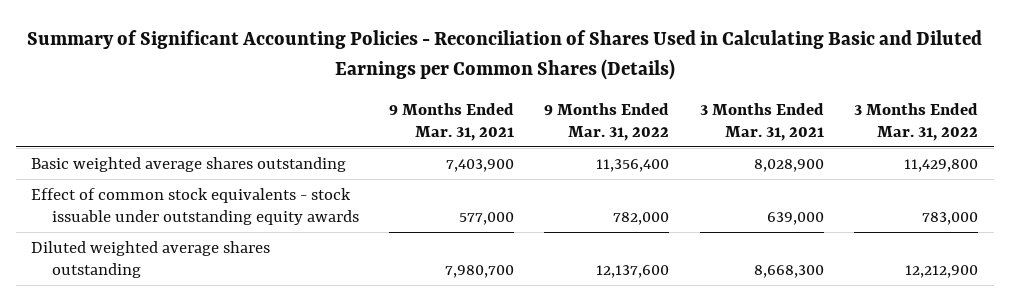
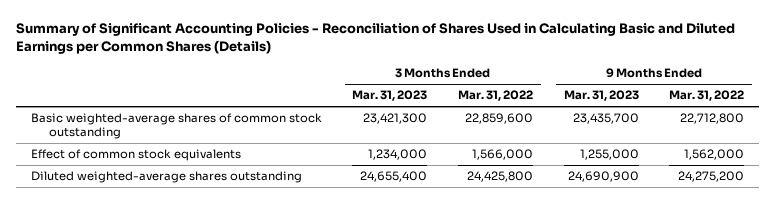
[389,102,515,141] 9 Months Ended Mar. 31, 2021 -> none
[699,102,824,141] 3 Months Ended Mar. 31, 2021 -> none
none -> [352,90,428,102] Mar. 31, 2023
none -> [563,90,639,102] Mar. 31, 2023
[31,156,347,172] Basic weighted average shares outstanding -> [30,113,322,139] Basic weighted-average shares of common stock outstanding
[596,158,670,172] 11,356,400 -> [680,113,745,125] 22,712,800
[904,158,979,172] 11,429,800 -> [464,113,533,125] 22,859,600
[31,187,359,225] Effect of common stock equivalents - stock issuable under outstanding equity awards -> [30,149,241,162] Effect of common stock equivalents
[613,211,670,225] 782,000 -> [684,149,745,161] 1,562,000
[922,211,979,225] 783,000 -> [471,149,533,161] 1,566,000
[31,240,271,278] Diluted weighted average shares outstanding -> [30,171,302,184] Diluted weighted-average shares outstanding
[596,264,670,278] 12,137,600 -> [678,171,745,183] 24,275,200
[905,264,979,278] 12,212,900 -> [466,171,533,183] 24,425,800

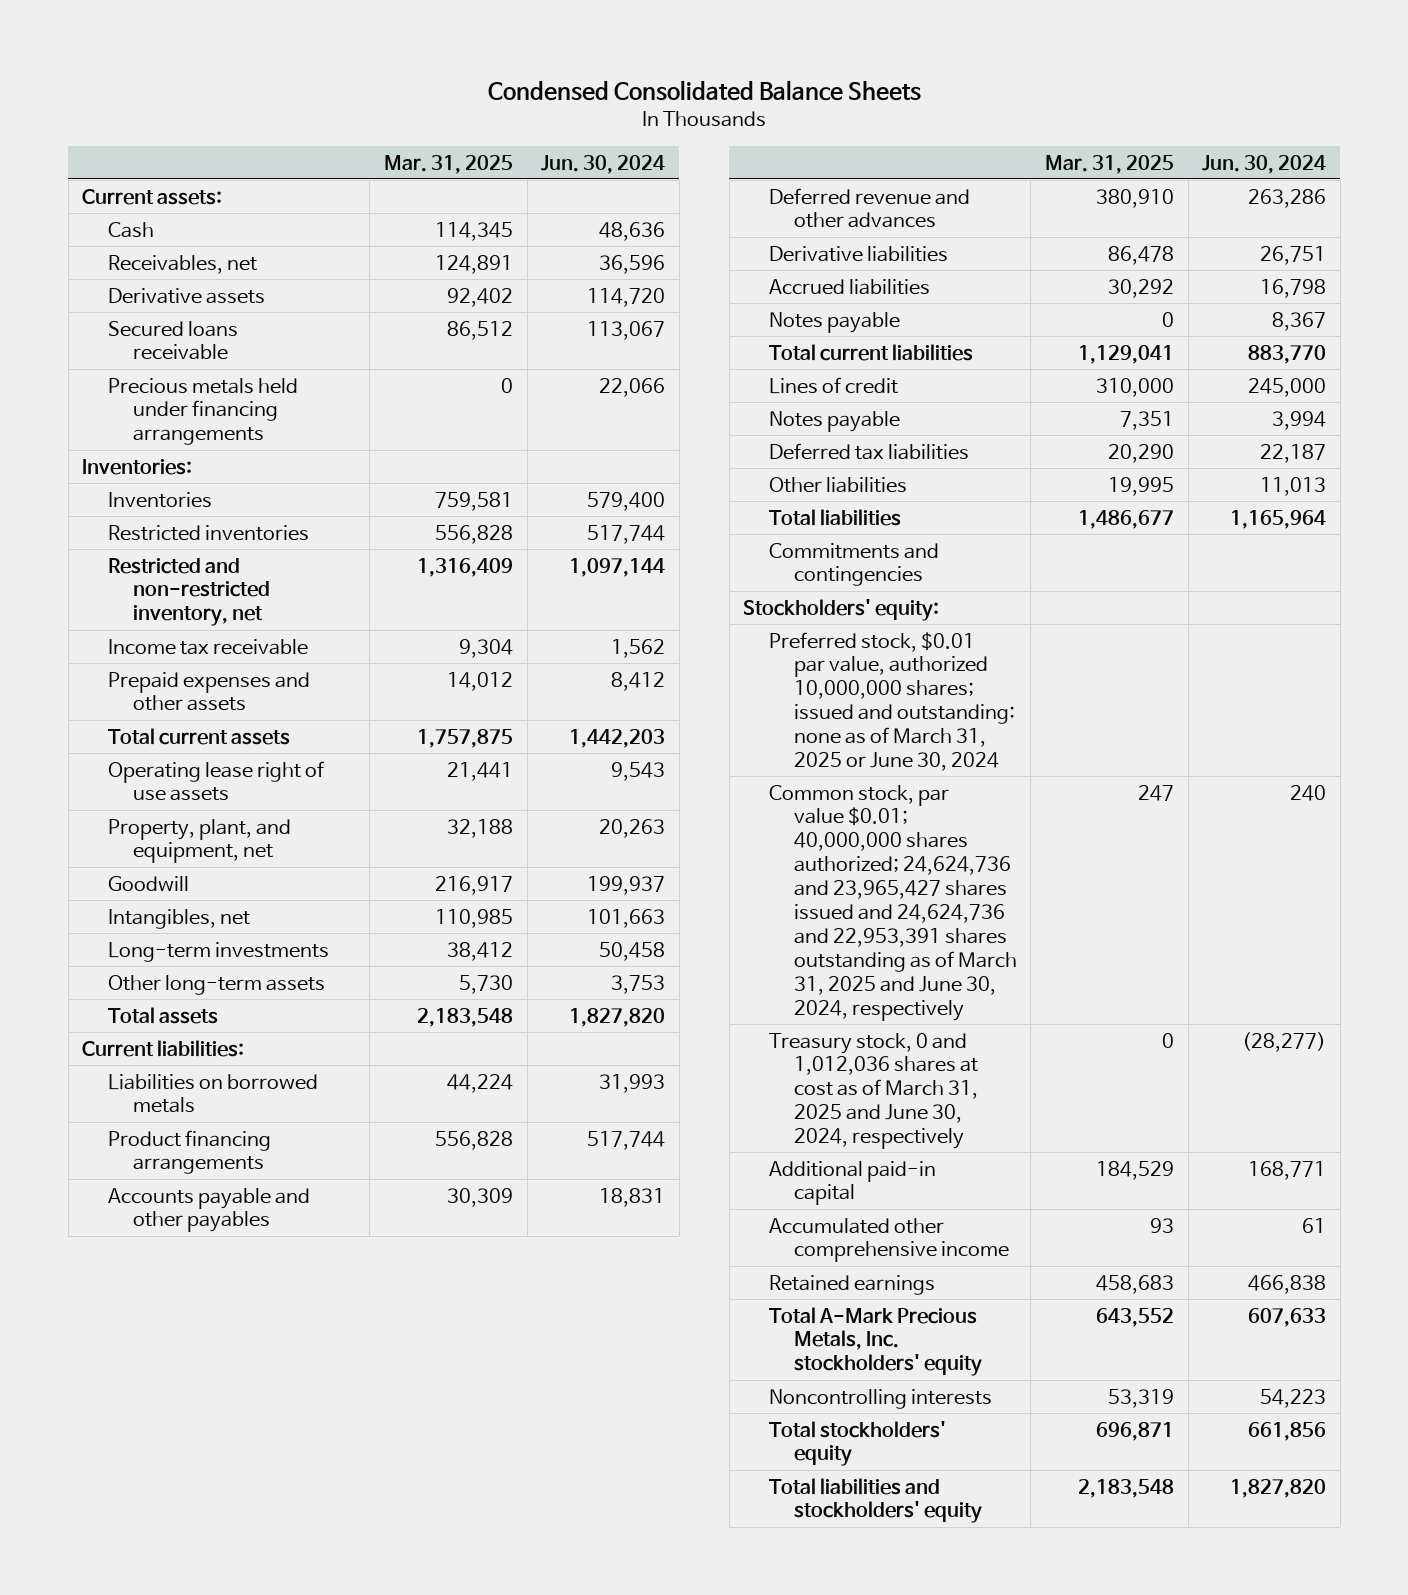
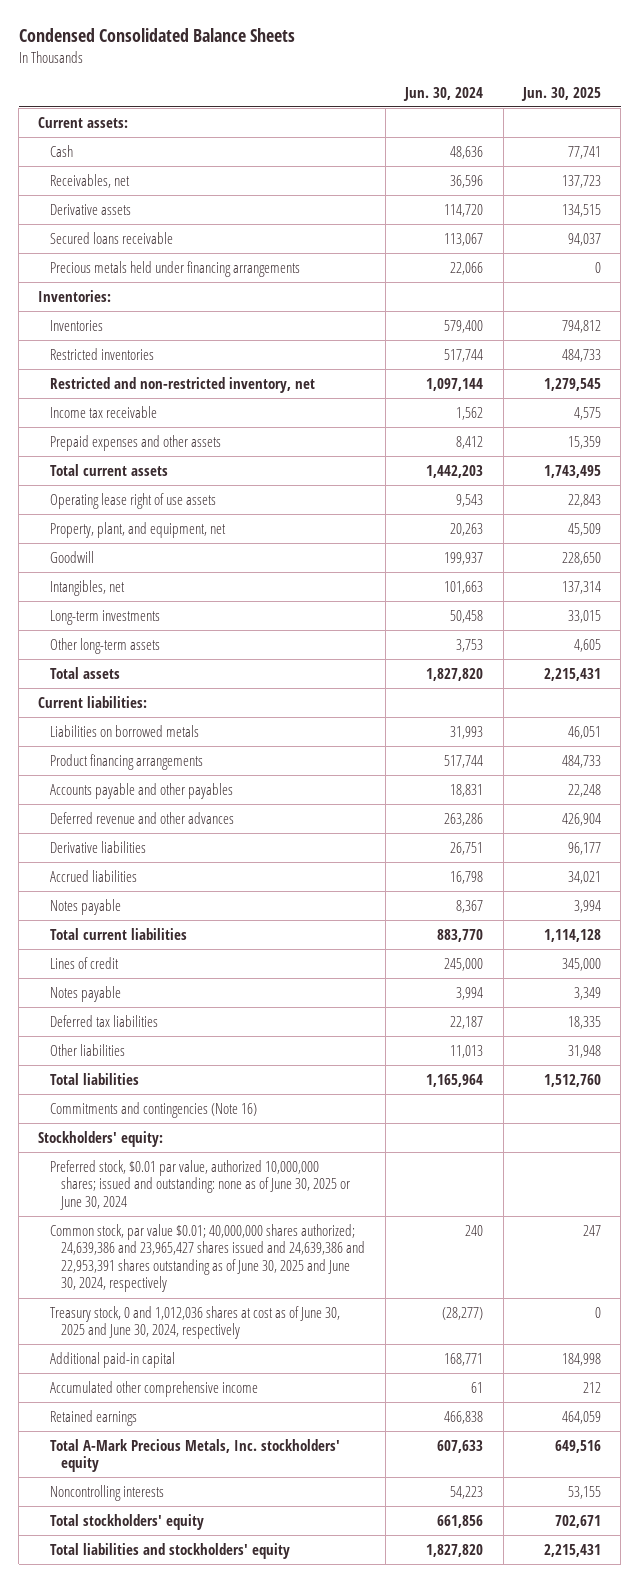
[384,154,514,174] Mar. 31, 2025 -> none
none -> [521,86,602,101] Jun. 30, 2025
[768,542,939,587] Commitments and contingencies -> [49,1101,257,1118] Commitments and contingencies (Note 16)
[768,631,1015,772] Preferred stock, $0.01 par value, authorized 10,000,000 shares; issued and outstanding: none as of March 31, 2025 or June 30, 2024 -> [49,1159,351,1210] Preferred stock, $0.01 par value, authorized 10,000,000 shares; issued and outstanding: none as of June 30, 2025 or June 30, 2024
[768,784,1017,1021] Common stock, par value $0.01; 40,000,000 shares authorized; 24,624,736 and 23,965,427 shares issued and 24,624,736 and 22,953,391 shares outstanding as of March 31, 2025 and June 30, 2024, respectively -> [49,1223,366,1293] Common stock, par value $0.01; 40,000,000 shares authorized; 24,639,386 and 23,965,427 shares issued and 24,639,386 and 22,953,391 shares outstanding as of June 30, 2025 and June 30, 2024, respectively
[768,1032,978,1150] Treasury stock, 0 and 1,012,036 shares at cost as of March 31, 2025 and June 30, 2024, respectively -> [49,1305,340,1340] Treasury stock, 0 and 1,012,036 shares at cost as of June 30, 2025 and June 30, 2024, respectively

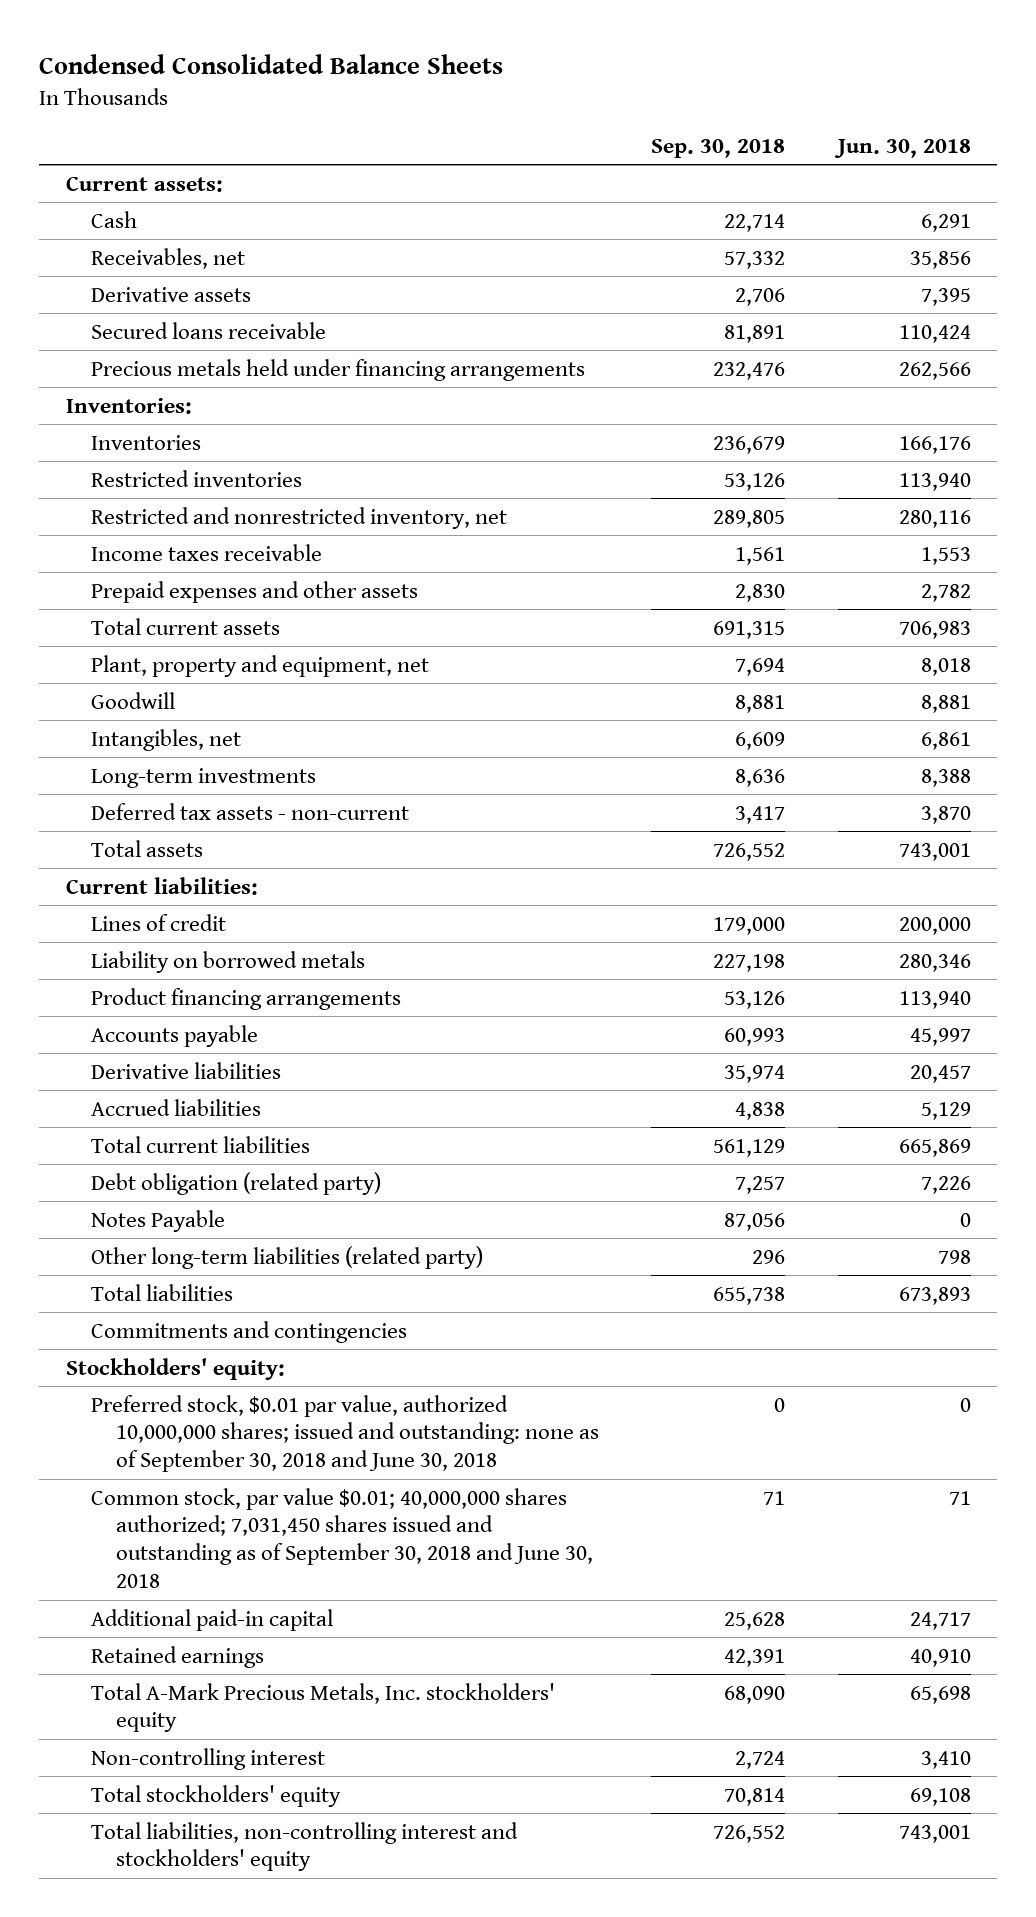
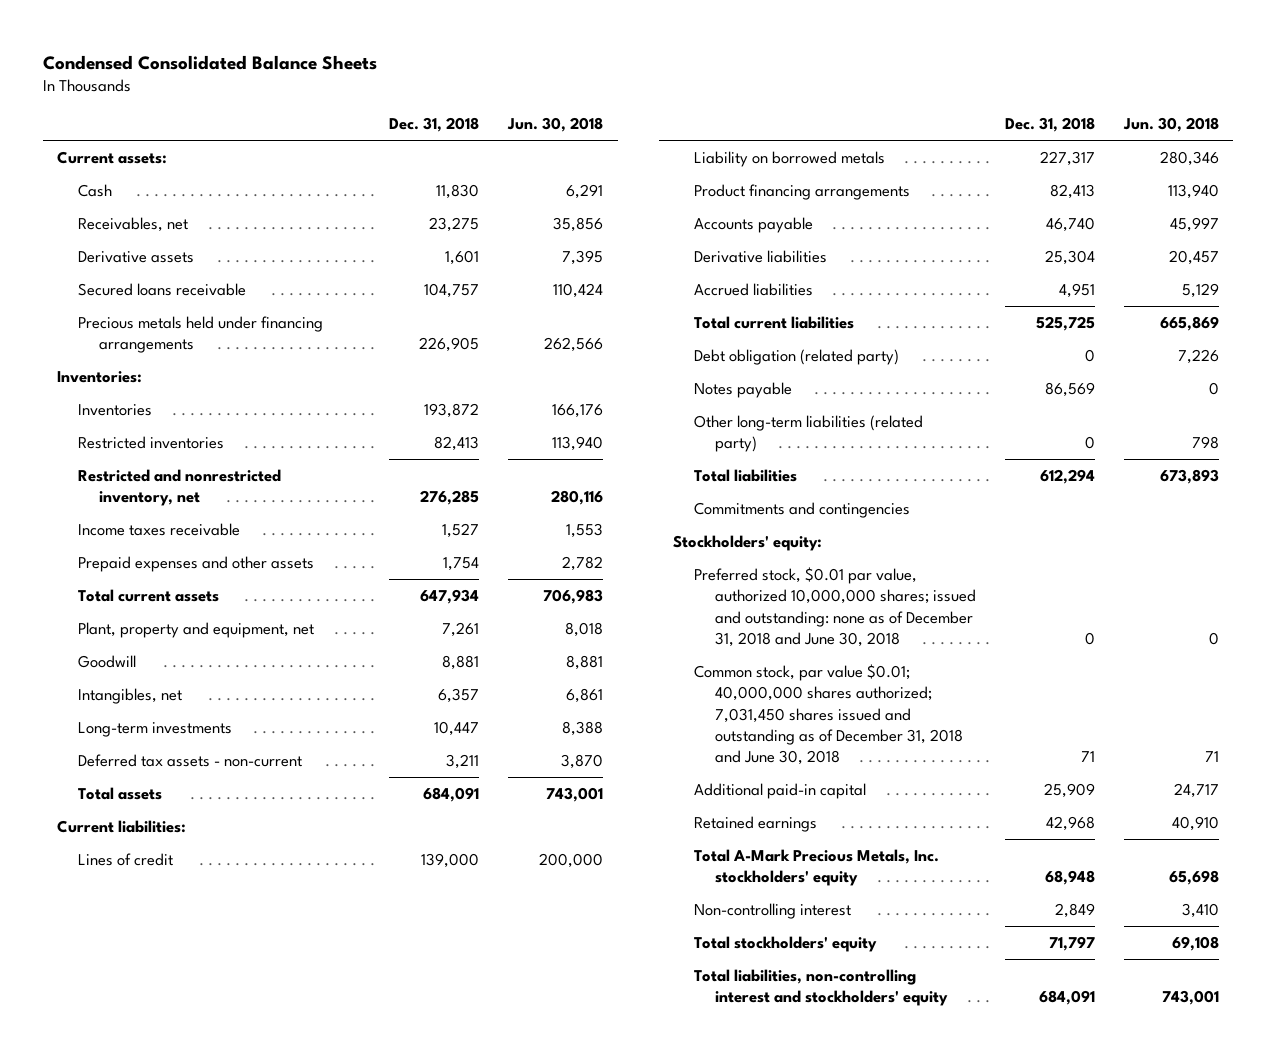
[651,138,786,158] Sep. 30, 2018 -> none
none -> [389,117,480,133] Dec. 31, 2018
[90,1209,225,1232] Notes Payable -> [694,381,793,398] Notes payable
[90,1394,599,1473] Preferred stock, $0.01 par value, authorized 10,000,000 shares; issued and outstanding: none as of September 30, 2018 and June 30, 2018 -> [694,566,976,648] Preferred stock, $0.01 par value, authorized 10,000,000 shares; issued and outstanding: none as of December 31, 2018 and June 30, 2018
[90,1487,593,1589] Common stock, par value $0.01; 40,000,000 shares authorized; 7,031,450 shares issued and outstanding as of September 30, 2018 and June 30, 2018 -> [694,663,963,766] Common stock, par value $0.01; 40,000,000 shares authorized; 7,031,450 shares issued and outstanding as of December 31, 2018 and June 30, 2018

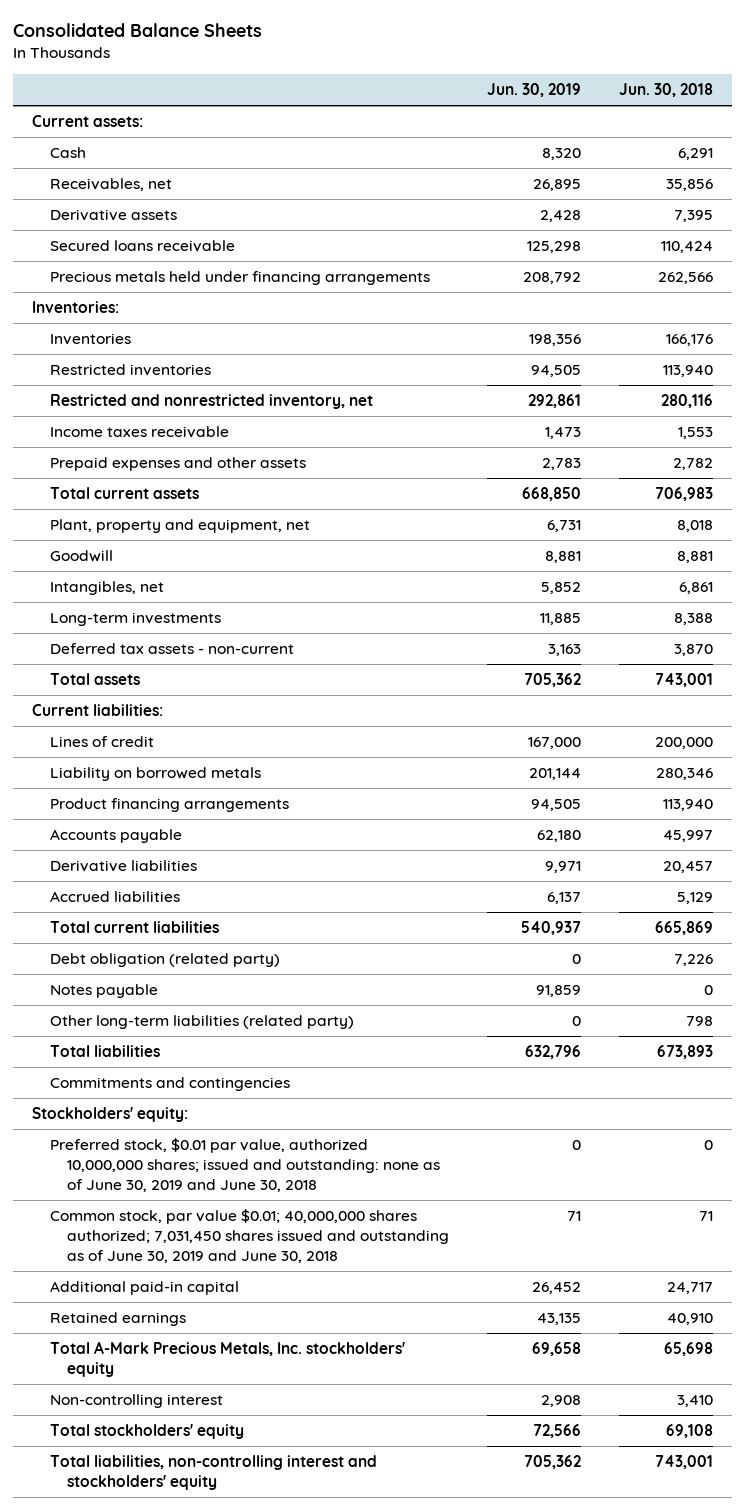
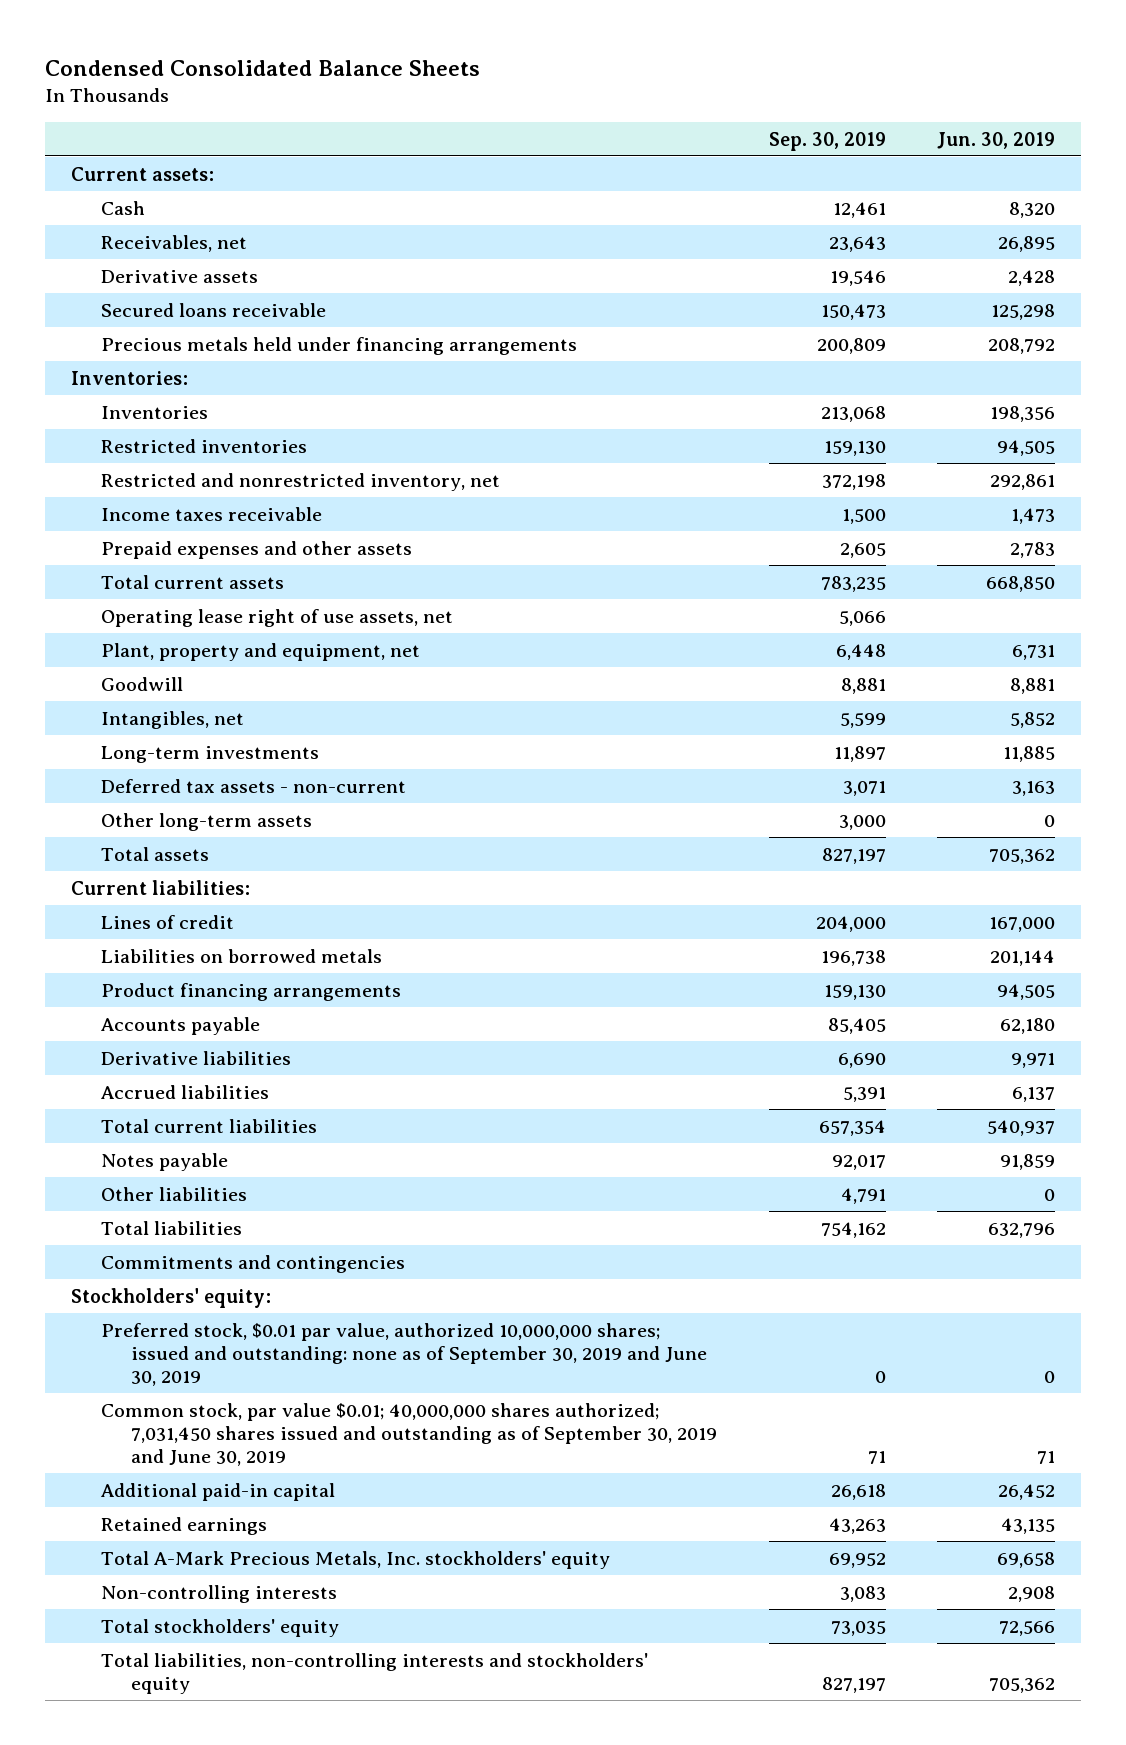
[13,23,263,38] Consolidated Balance Sheets -> [45,59,481,76] Condensed Consolidated Balance Sheets
[619,83,714,98] Jun. 30, 2018 -> none
none -> [768,131,886,151] Sep. 30, 2019
none -> [101,608,454,627] Operating lease right of use assets, net
none -> [101,812,313,831] Other long-term assets
[49,767,261,782] Liability on borrowed metals -> [101,948,383,963] Liabilities on borrowed metals
[49,953,280,968] Debt obligation (related party) -> none
[49,1015,354,1030] Other long-term liabilities (related party) -> [101,1186,248,1201] Other liabilities
[49,1138,440,1192] Preferred stock, $0.01 par value, authorized 10,000,000 shares; issued and outstanding: none as of June 30, 2019 and June 30, 2018 -> [101,1322,708,1386] Preferred stock, $0.01 par value, authorized 10,000,000 shares; issued and outstanding: none as of September 30, 2019 and June 30, 2019
[49,1209,449,1263] Common stock, par value $0.01; 40,000,000 shares authorized; 7,031,450 shares issued and outstanding as of June 30, 2019 and June 30, 2018 -> [101,1402,718,1466] Common stock, par value $0.01; 40,000,000 shares authorized; 7,031,450 shares issued and outstanding as of September 30, 2019 and June 30, 2019
[49,1394,223,1409] Non-controlling interest -> [101,1584,338,1603] Non-controlling interests
[49,1455,377,1490] Total liabilities, non-controlling interest and stockholders' equity -> [101,1652,649,1694] Total liabilities, non-controlling interests and stockholders' equity

